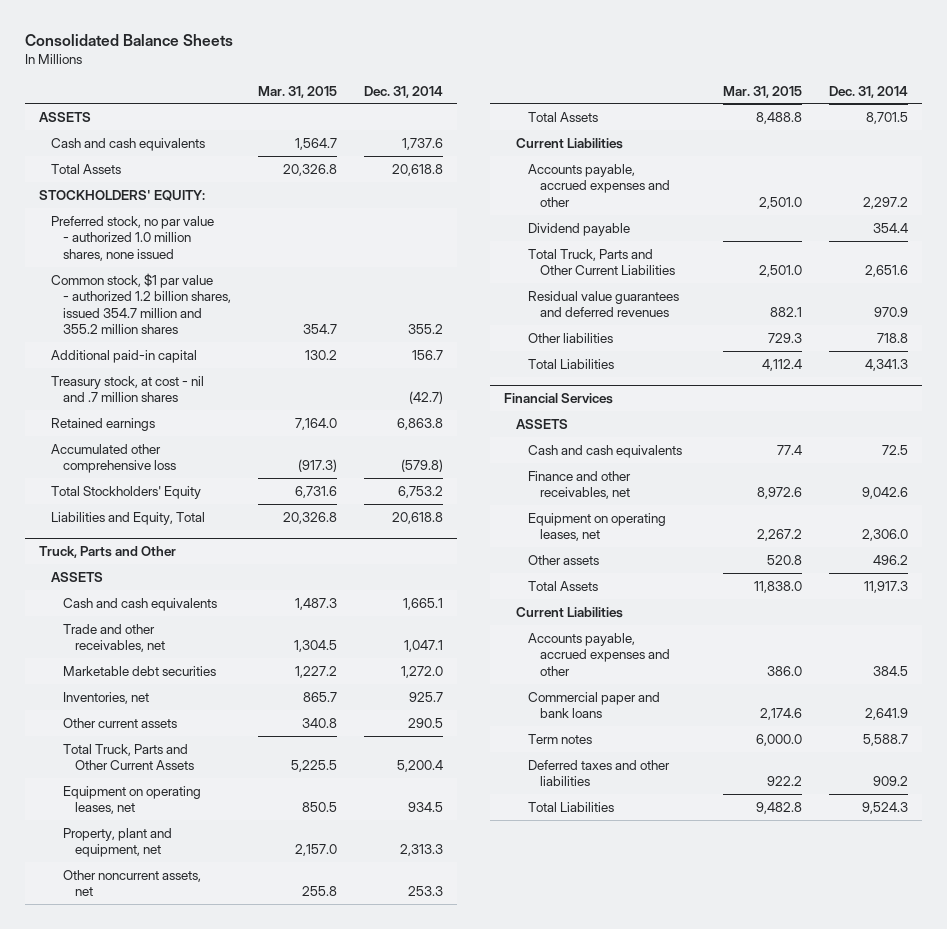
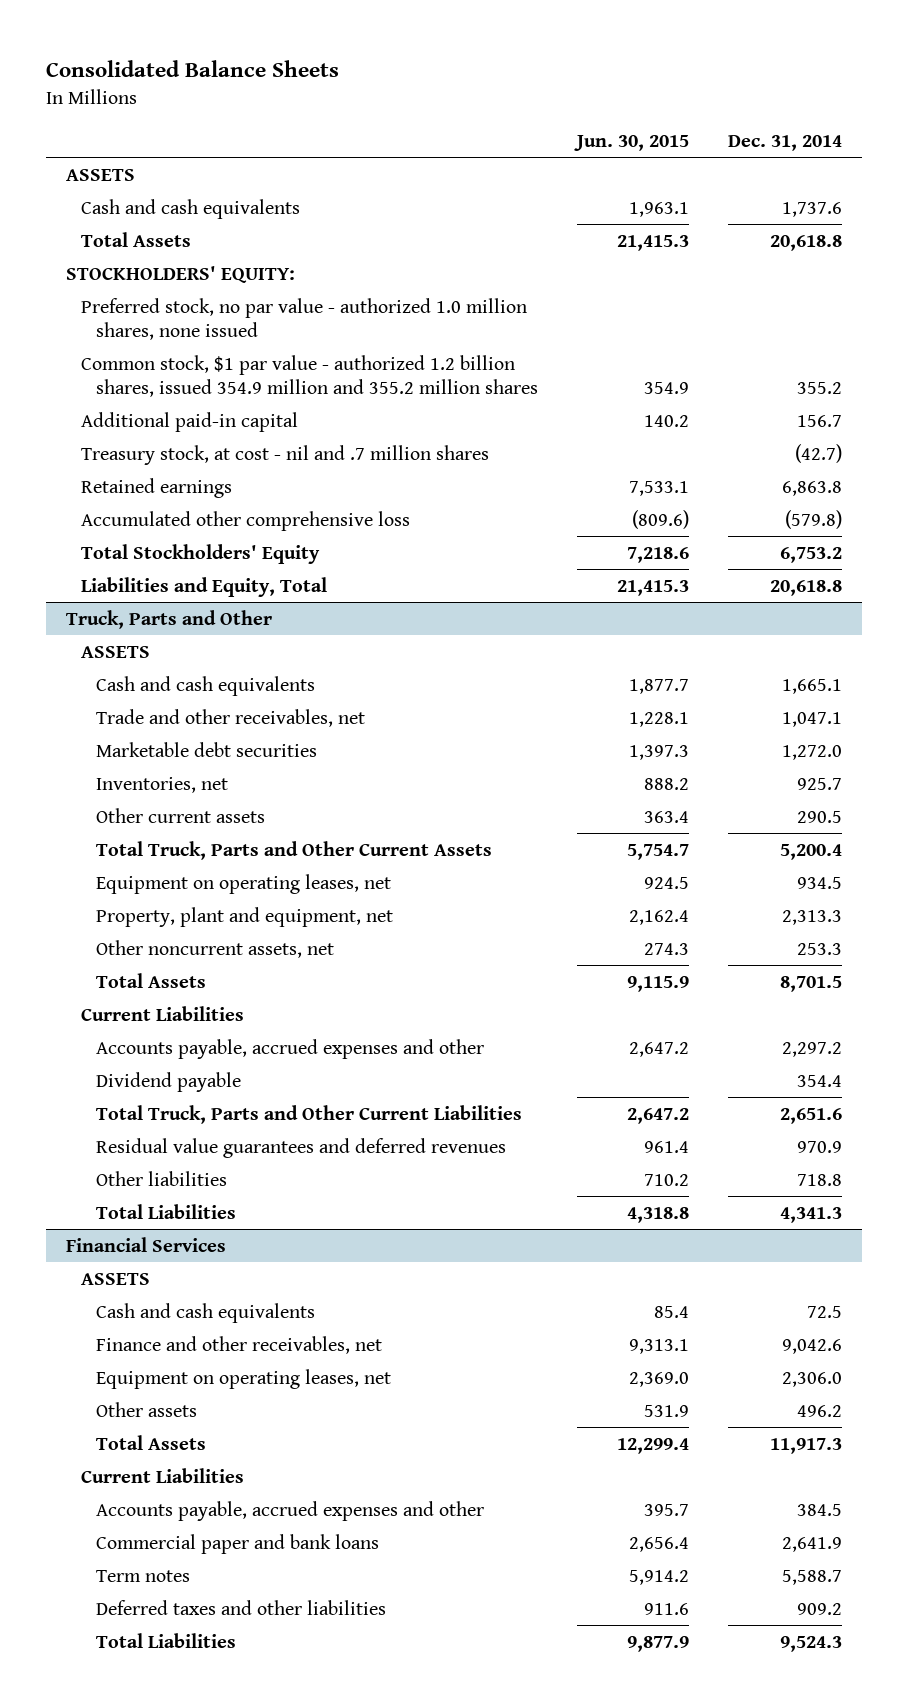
[257,85,337,98] Mar. 31, 2015 -> none
none -> [573,135,689,152] Jun. 30, 2015
[50,272,231,335] Common stock, $1 par value - authorized 1.2 billion shares, issued 354.7 million and 355.2 million shares -> [80,354,538,397] Common stock, $1 par value - authorized 1.2 billion shares, issued 354.9 million and 355.2 million shares

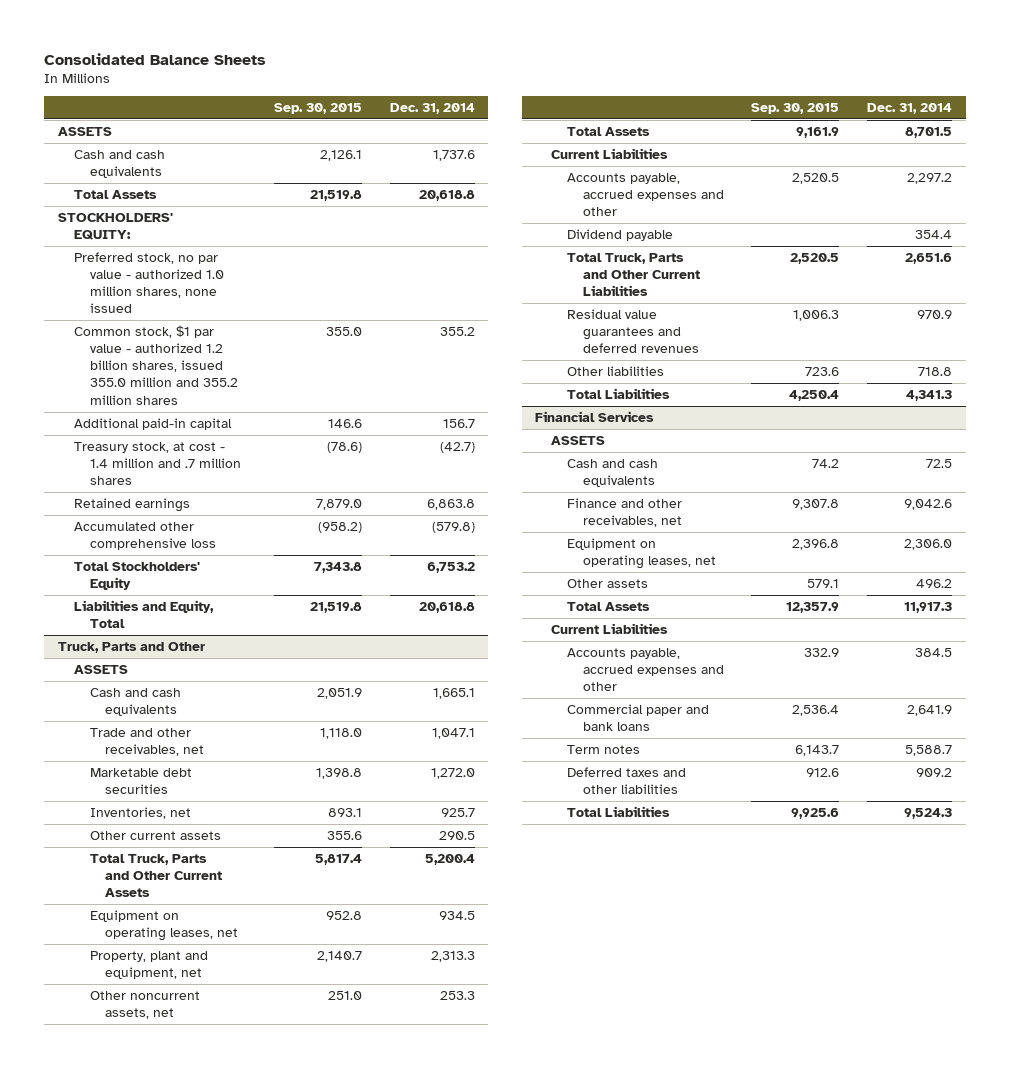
[573,135,689,152] Jun. 30, 2015 -> none
none -> [273,103,362,115] Sep. 30, 2015
[80,354,538,397] Common stock, $1 par value - authorized 1.2 billion shares, issued 354.9 million and 355.2 million shares -> [73,324,238,405] Common stock, $1 par value - authorized 1.2 billion shares, issued 355.0 million and 355.2 million shares
[80,444,489,465] Treasury stock, at cost - nil and .7 million shares -> [73,441,241,486] Treasury stock, at cost - 1.4 million and .7 million shares

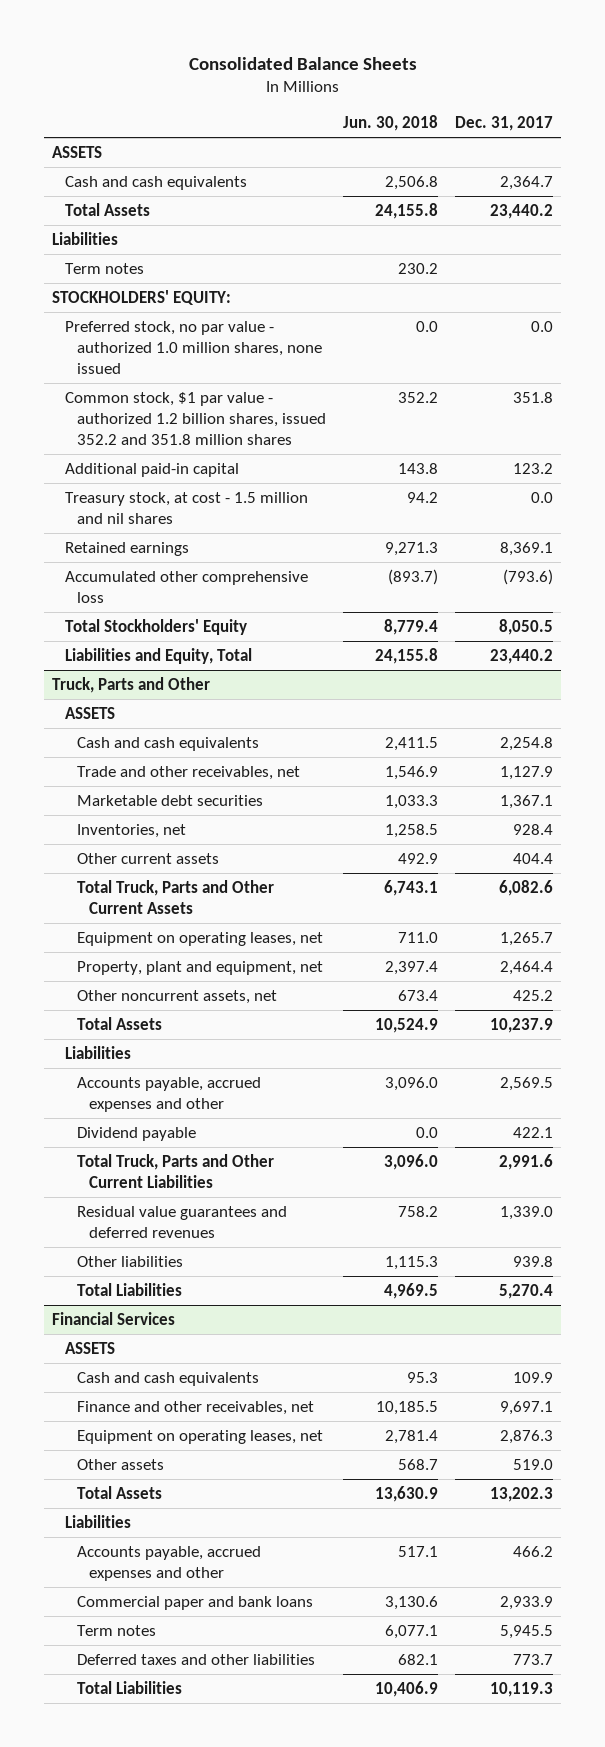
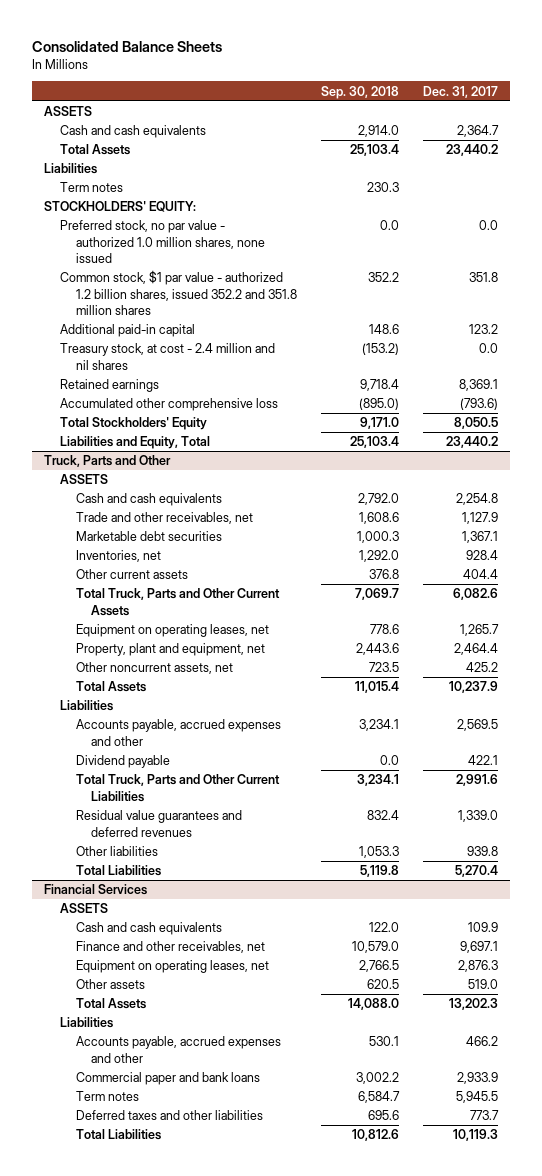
[342,115,438,132] Jun. 30, 2018 -> none
none -> [320,85,399,99] Sep. 30, 2018
[64,491,308,524] Treasury stock, at cost - 1.5 million and nil shares -> [59,343,275,370] Treasury stock, at cost - 2.4 million and nil shares

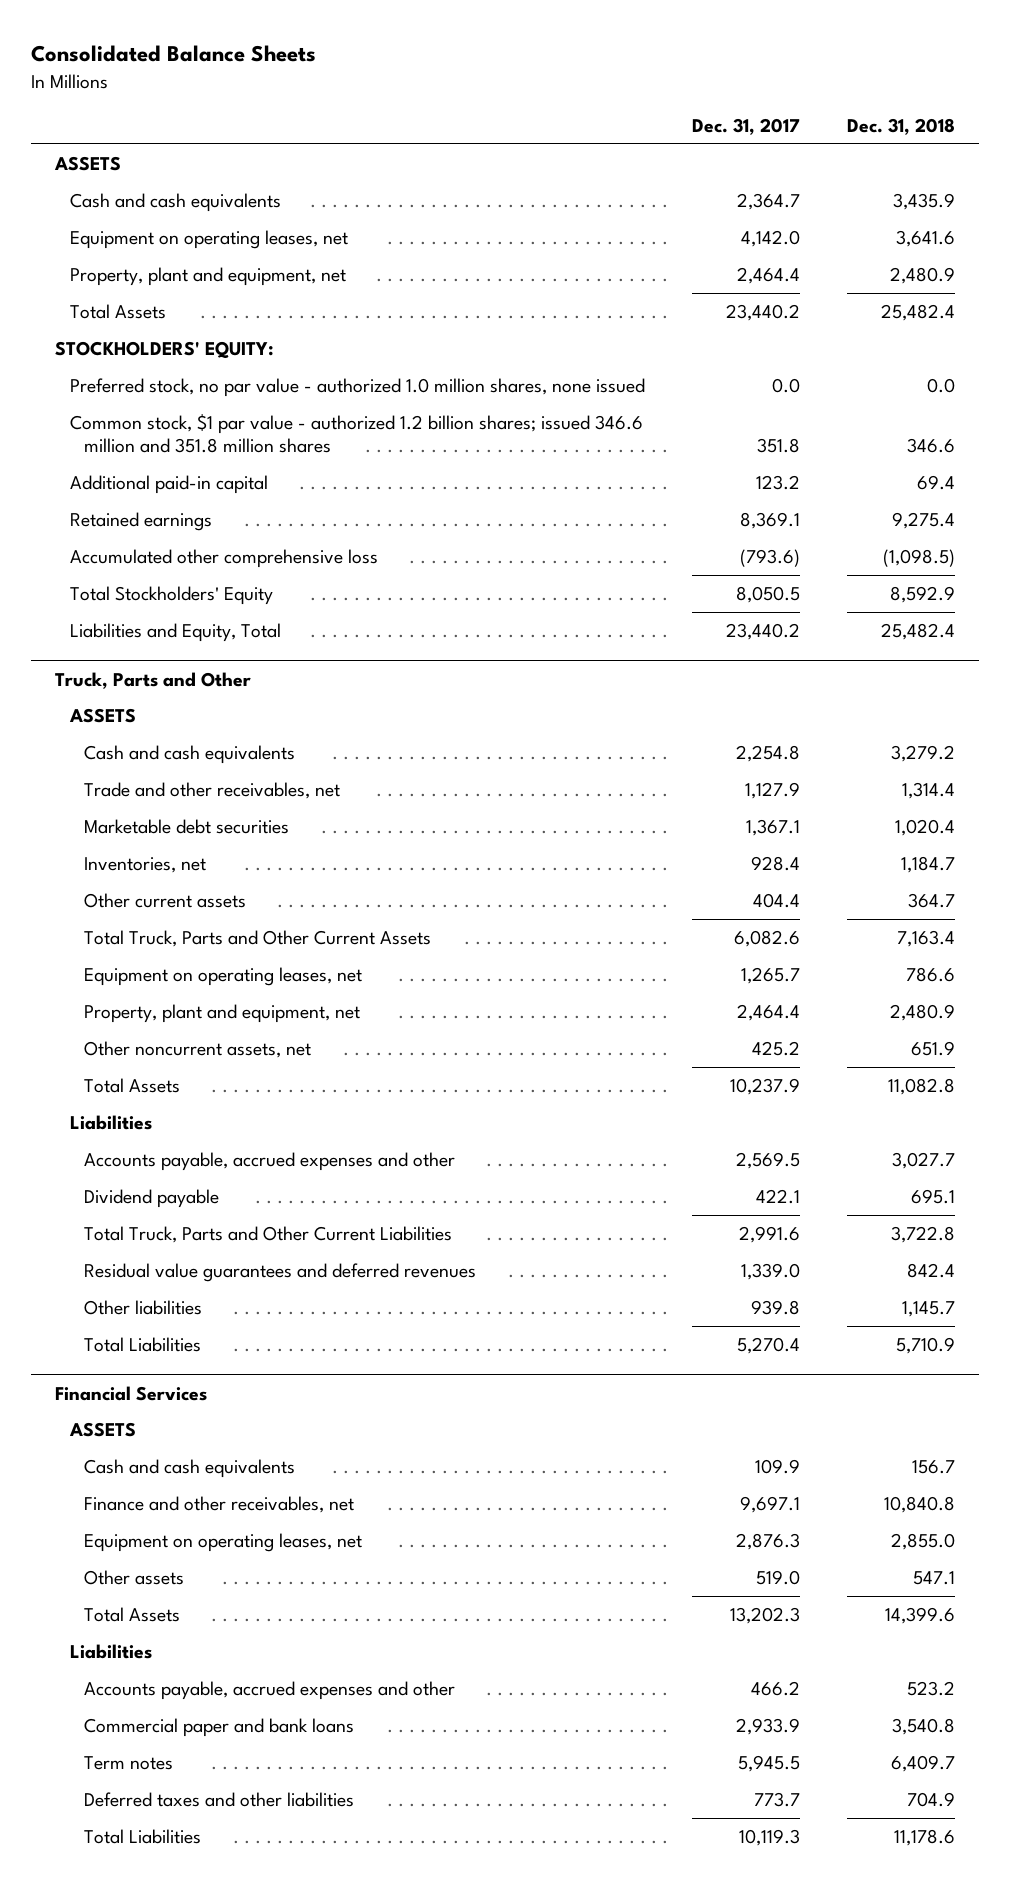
[320,85,399,99] Sep. 30, 2018 -> none
none -> [847,118,956,136] Dec. 31, 2018
none -> [69,229,348,249] Equipment on operating leases, net
none -> [69,266,346,286] Property, plant and equipment, net
[44,163,98,175] Liabilities -> none
[59,182,123,193] Term notes -> none
[59,270,297,315] Common stock, $1 par value - authorized 1.2 billion shares, issued 352.2 and 351.8 million shares -> [69,413,643,454] Common stock, $1 par value - authorized 1.2 billion shares; issued 346.6 million and 351.8 million shares
[59,343,275,370] Treasury stock, at cost - 2.4 million and nil shares -> none

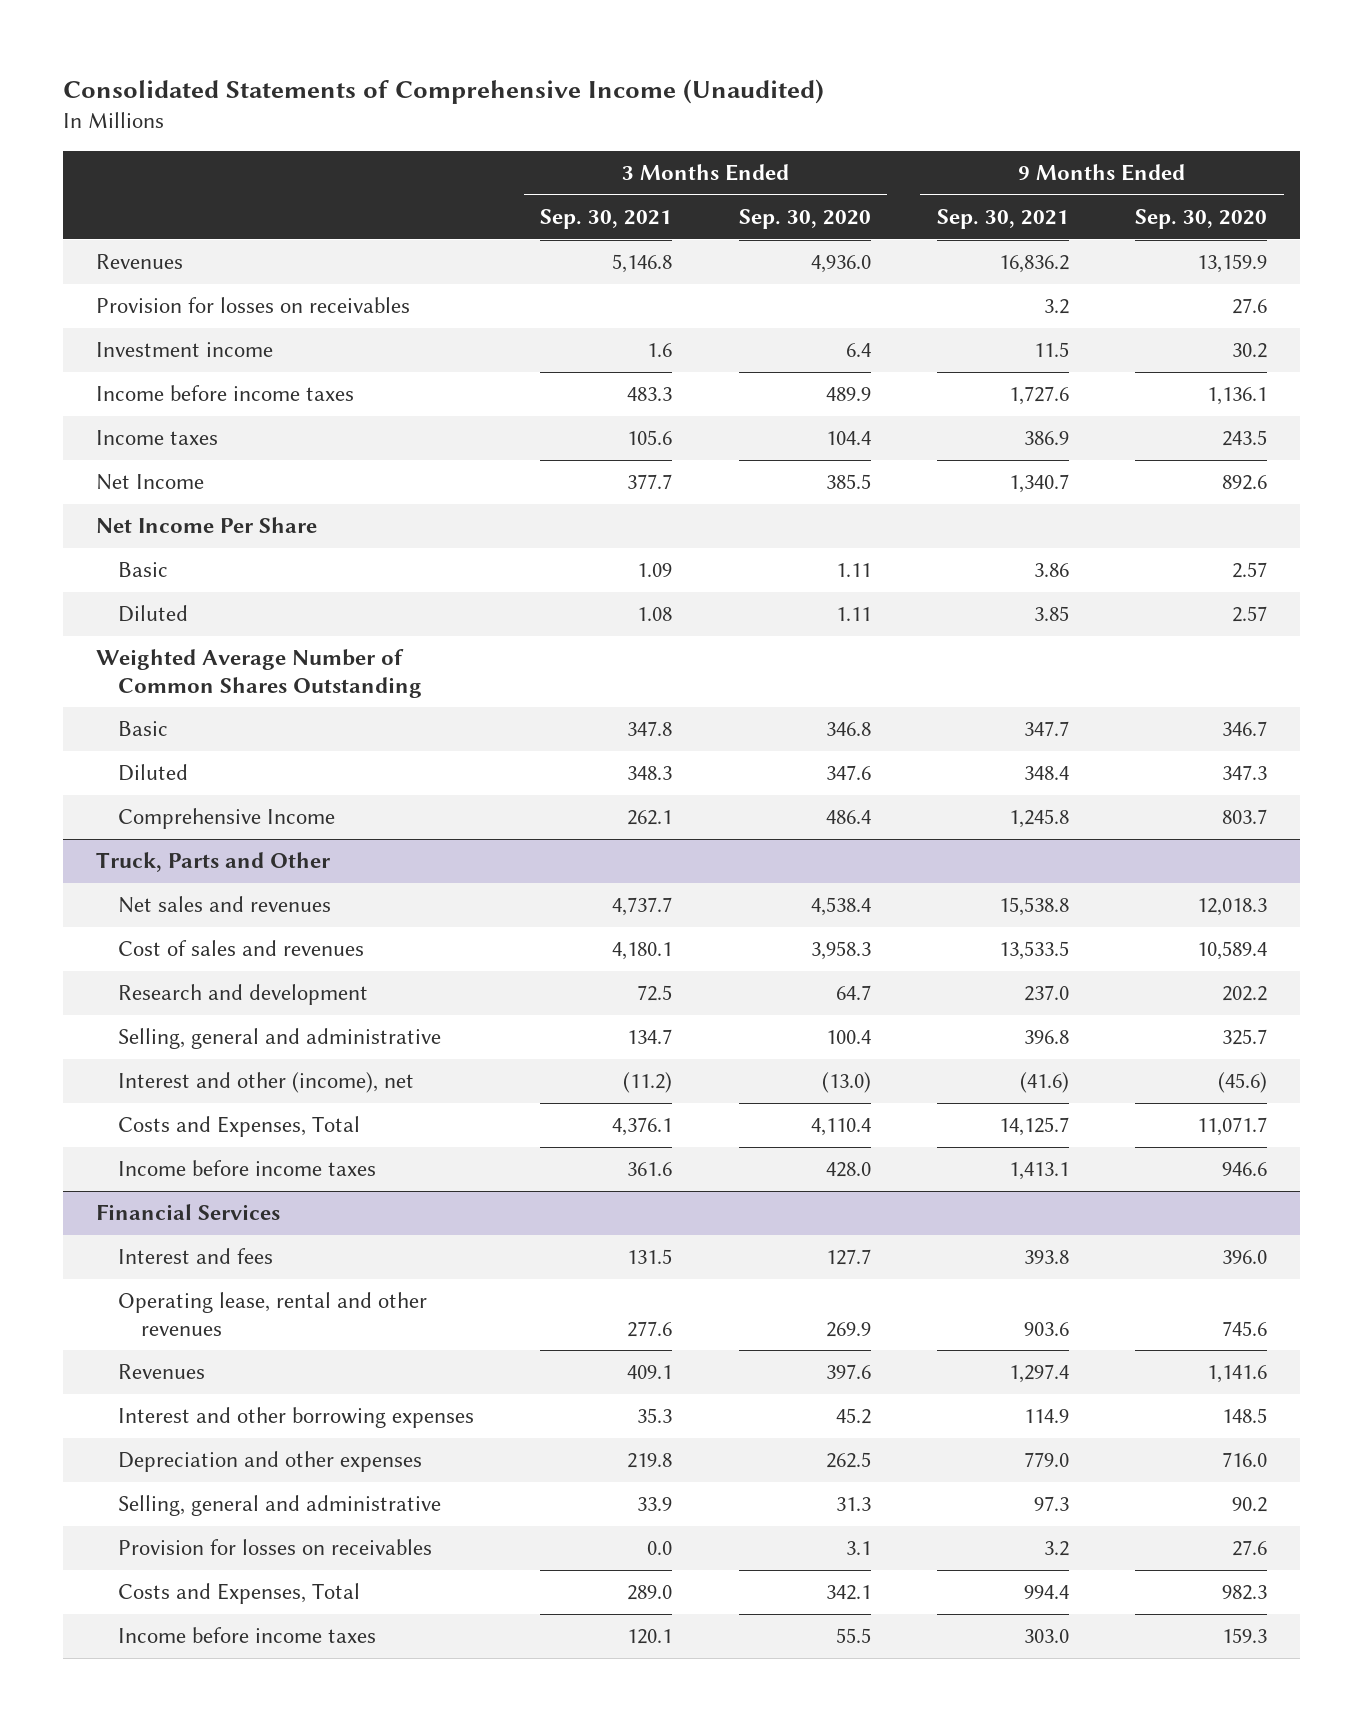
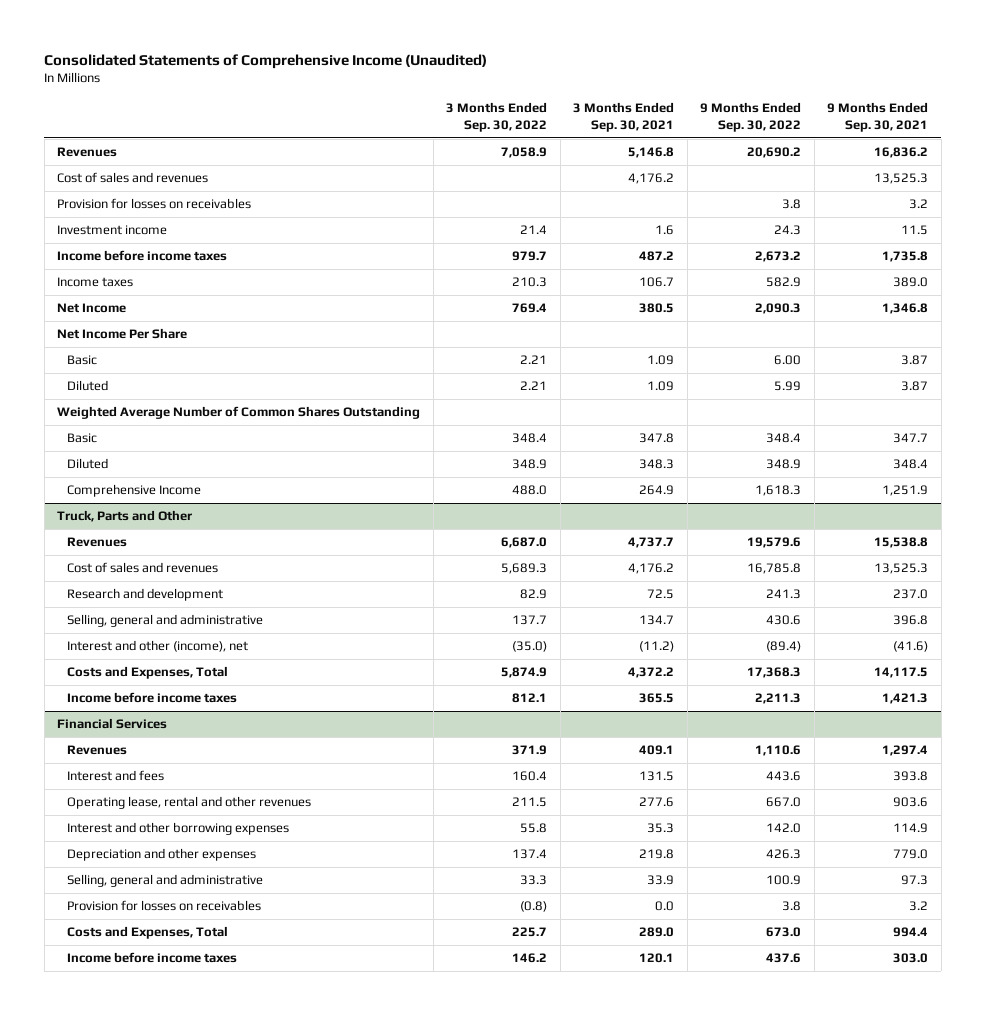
[738,209,871,230] Sep. 30, 2020 -> none
[1135,209,1268,230] Sep. 30, 2020 -> none
none -> [446,102,548,132] 3 Months Ended Sep. 30, 2022
none -> [700,102,802,132] 9 Months Ended Sep. 30, 2022
none -> [57,172,209,184] Cost of sales and revenues
[627,387,673,402] 483.3 -> [639,251,675,262] 487.2
[1008,386,1069,406] 1,727.6 -> [882,251,929,263] 1,735.8
[627,430,673,446] 105.6 -> [639,277,675,288] 106.7
[1023,431,1069,446] 386.9 -> [893,277,929,288] 389.0
[627,474,673,490] 377.7 -> [639,303,675,314] 380.5
[1008,474,1069,494] 1,340.7 -> [882,303,929,315] 1,346.8
[1033,563,1069,578] 3.86 -> [901,355,929,366] 3.87
[637,607,673,622] 1.08 -> [647,381,675,392] 1.09
[1033,606,1069,622] 3.85 -> [901,381,929,392] 3.87
[627,810,673,826] 262.1 -> [639,485,675,496] 264.9
[1008,809,1069,829] 1,245.8 -> [882,485,929,497] 1,251.9
[118,896,332,914] Net sales and revenues -> [66,537,127,548] Revenues
[612,942,673,961] 4,180.1 -> [628,563,675,575] 4,176.2
[998,941,1069,961] 13,533.5 -> [874,563,929,575] 13,525.3
[612,1117,673,1137] 4,376.1 -> [628,667,675,679] 4,372.2
[998,1117,1069,1137] 14,125.7 -> [874,667,929,679] 14,117.5
[627,1162,673,1177] 361.6 -> [639,693,675,704] 365.5
[1008,1162,1069,1181] 1,413.1 -> [882,693,929,705] 1,421.3
[118,1364,206,1380] Revenues -> [66,745,127,756] Revenues

